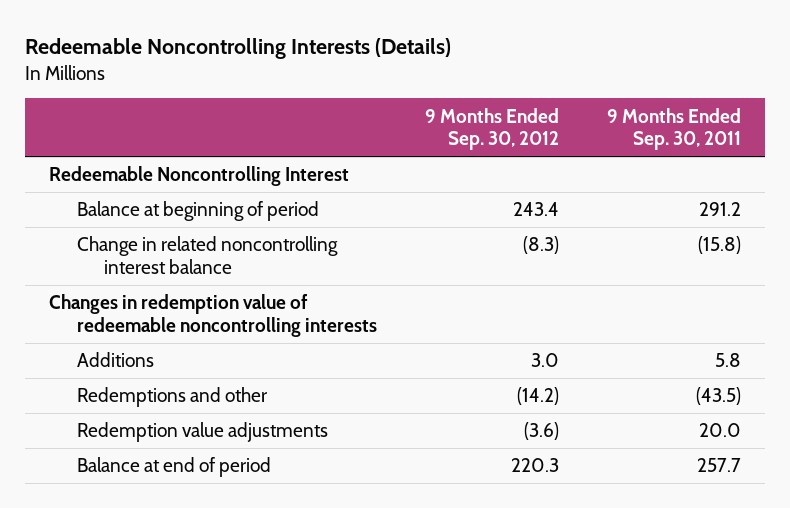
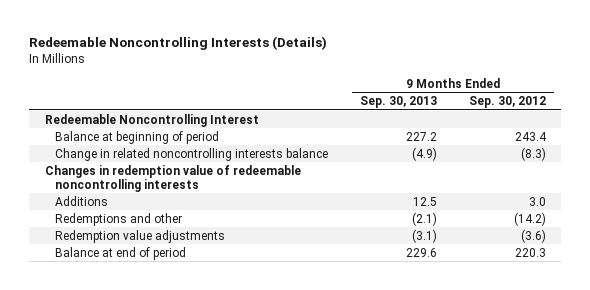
[606,107,741,151] 9 Months Ended Sep. 30, 2011 -> none
none -> [359,96,437,109] Sep. 30, 2013
[76,236,338,274] Change in related noncontrolling interest balance -> [55,147,329,161] Change in related noncontrolling interests balance

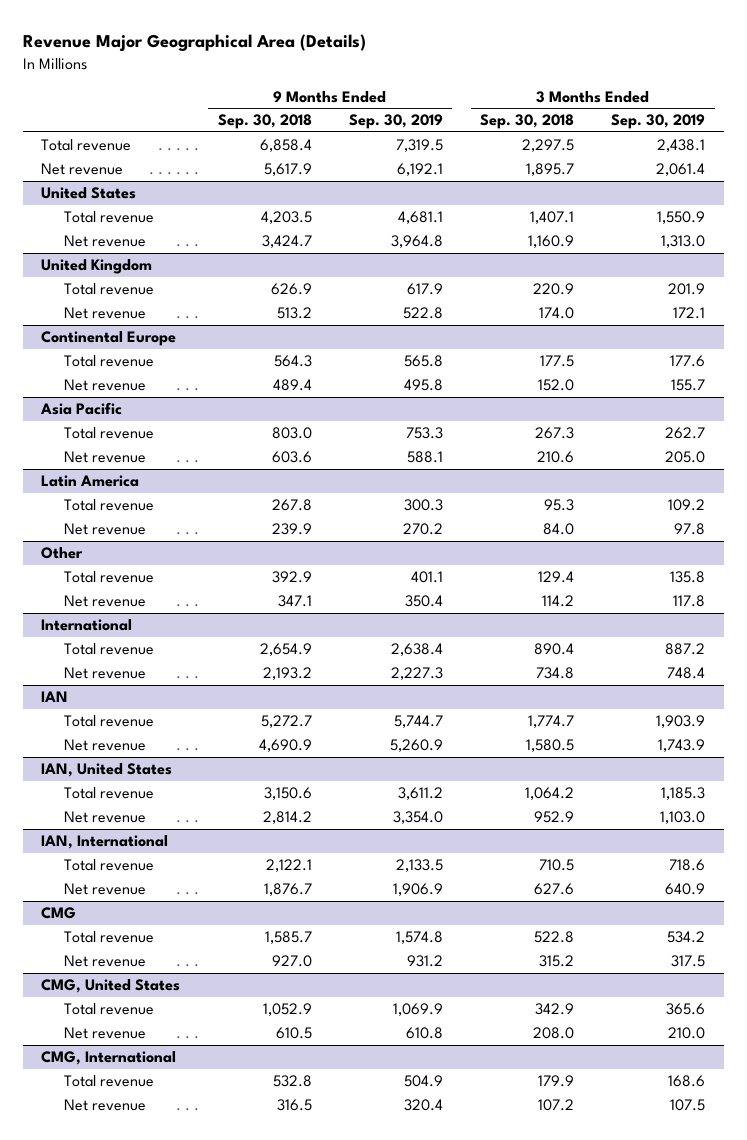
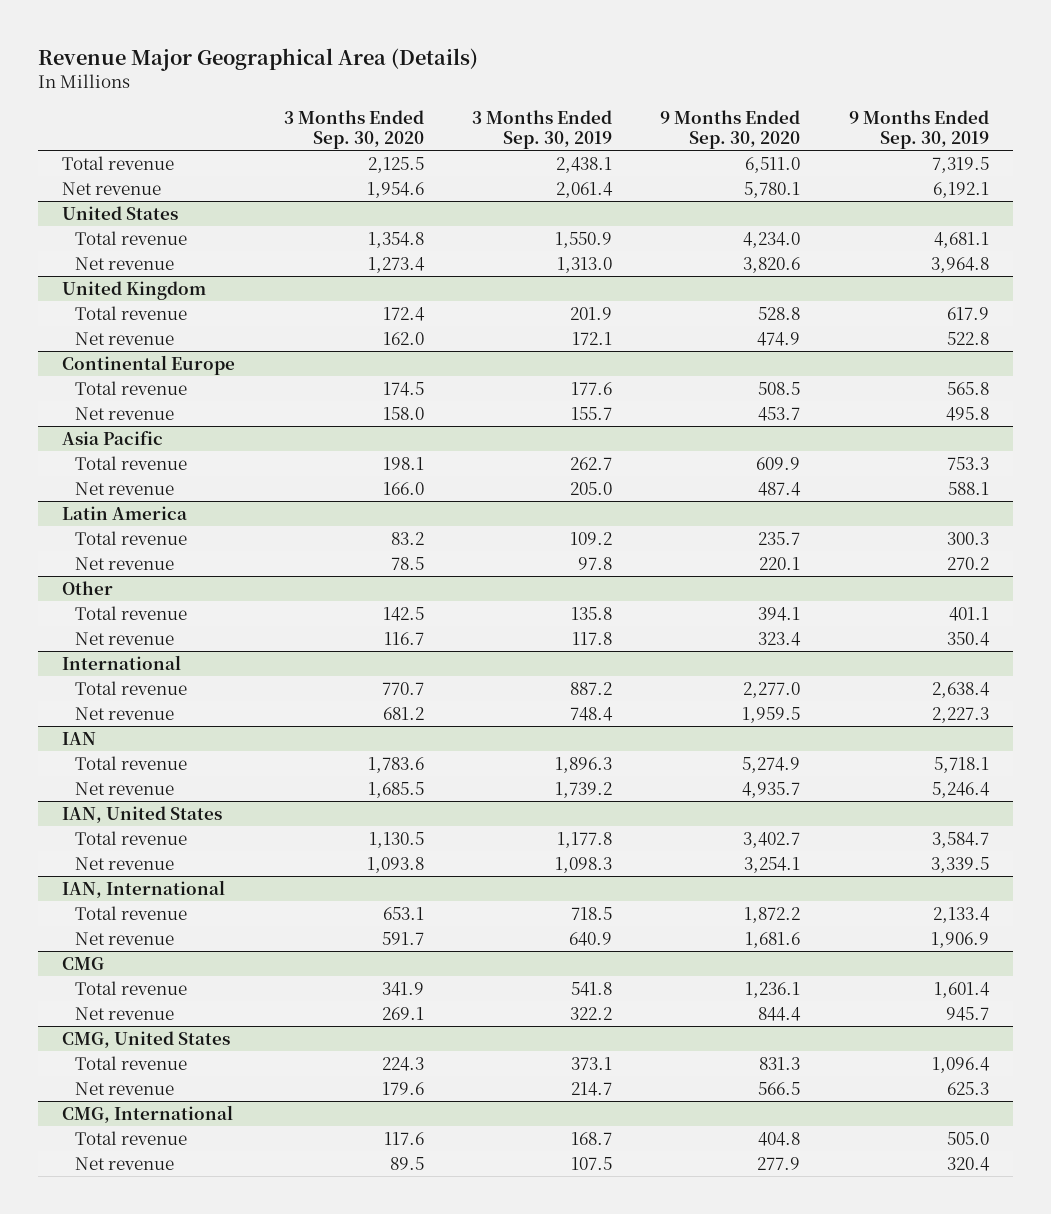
[217,114,312,130] Sep. 30, 2018 -> none
[480,114,575,130] Sep. 30, 2018 -> none
none -> [283,109,424,150] 3 Months Ended Sep. 30, 2020
none -> [660,109,801,150] 9 Months Ended Sep. 30, 2020
[393,715,443,729] 5,744.7 -> [933,756,989,773] 5,718.1
[656,715,706,729] 1,903.9 -> [554,756,612,773] 1,896.3
[389,739,443,753] 5,260.9 -> [931,781,990,798] 5,246.4
[658,739,706,753] 1,743.9 -> [554,781,612,798] 1,739.2
[397,787,443,801] 3,611.2 -> [931,831,989,848] 3,584.7
[661,787,706,801] 1,185.3 -> [556,831,612,848] 1,177.8
[392,811,443,825] 3,354.0 -> [930,856,989,873] 3,339.5
[660,811,706,825] 1,103.0 -> [554,856,612,873] 1,098.3
[395,859,443,873] 2,133.5 -> [932,906,990,923] 2,133.4
[669,859,706,872] 718.6 -> [570,906,612,920] 718.5
[395,931,443,945] 1,574.8 -> [933,981,990,998] 1,601.4
[667,931,706,944] 534.2 -> [570,981,612,996] 541.8
[406,955,443,968] 931.2 -> [945,1006,989,1021] 945.7
[671,955,706,968] 317.5 -> [569,1006,612,1020] 322.2
[392,1003,443,1017] 1,069.9 -> [931,1056,990,1073] 1,096.4
[666,1003,706,1016] 365.6 -> [570,1056,612,1070] 373.1
[405,1027,443,1040] 610.8 -> [946,1081,989,1095] 625.3
[668,1027,706,1040] 210.0 -> [570,1081,612,1096] 214.7
[403,1075,443,1088] 504.9 -> [946,1131,989,1145] 505.0
[668,1075,706,1088] 168.6 -> [570,1131,612,1145] 168.7

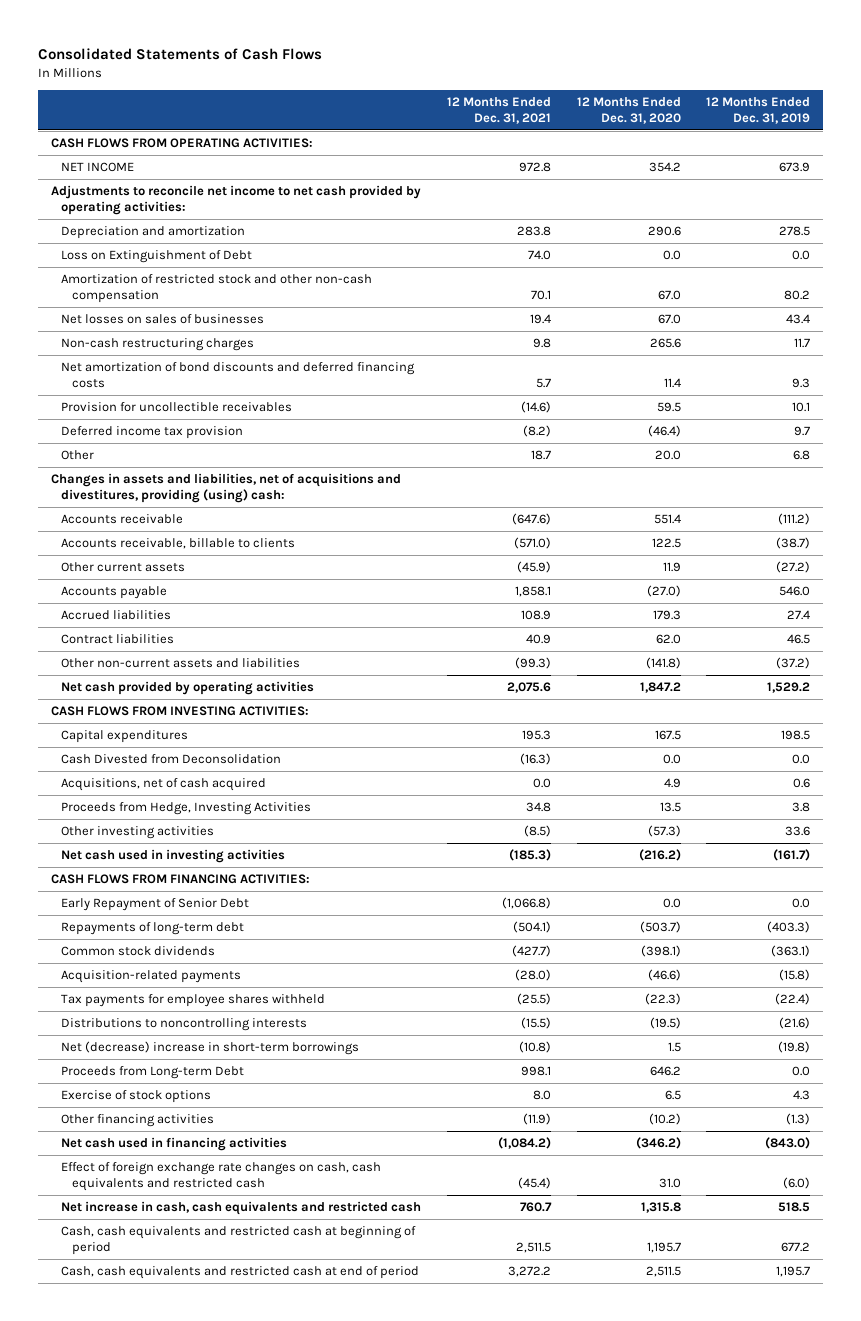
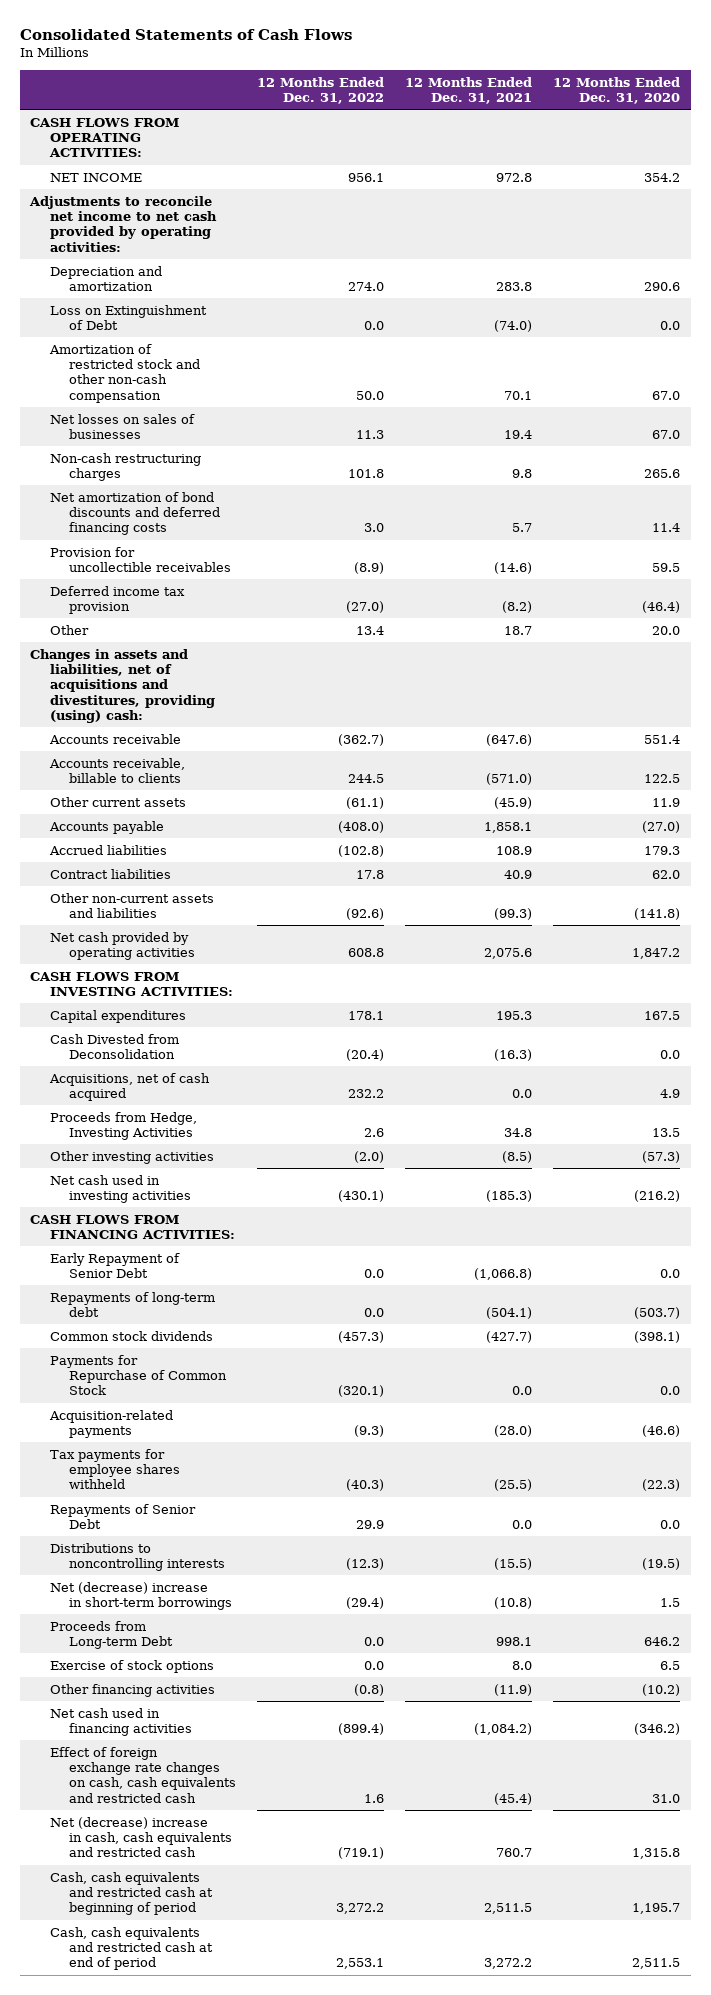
[706,97,811,124] 12 Months Ended Dec. 31, 2019 -> none
none -> [257,76,385,105] 12 Months Ended Dec. 31, 2022
[527,250,551,261] 74.0 -> [494,319,533,332] (74.0)
none -> [49,1354,228,1396] Payments for Repurchase of Common Stock
none -> [49,1503,196,1529] Repayments of Senior Debt
[61,1201,422,1216] Net increase in cash, cash equivalents and restricted cash -> [49,1816,233,1858] Net (decrease) increase in cash, cash equivalents and restricted cash

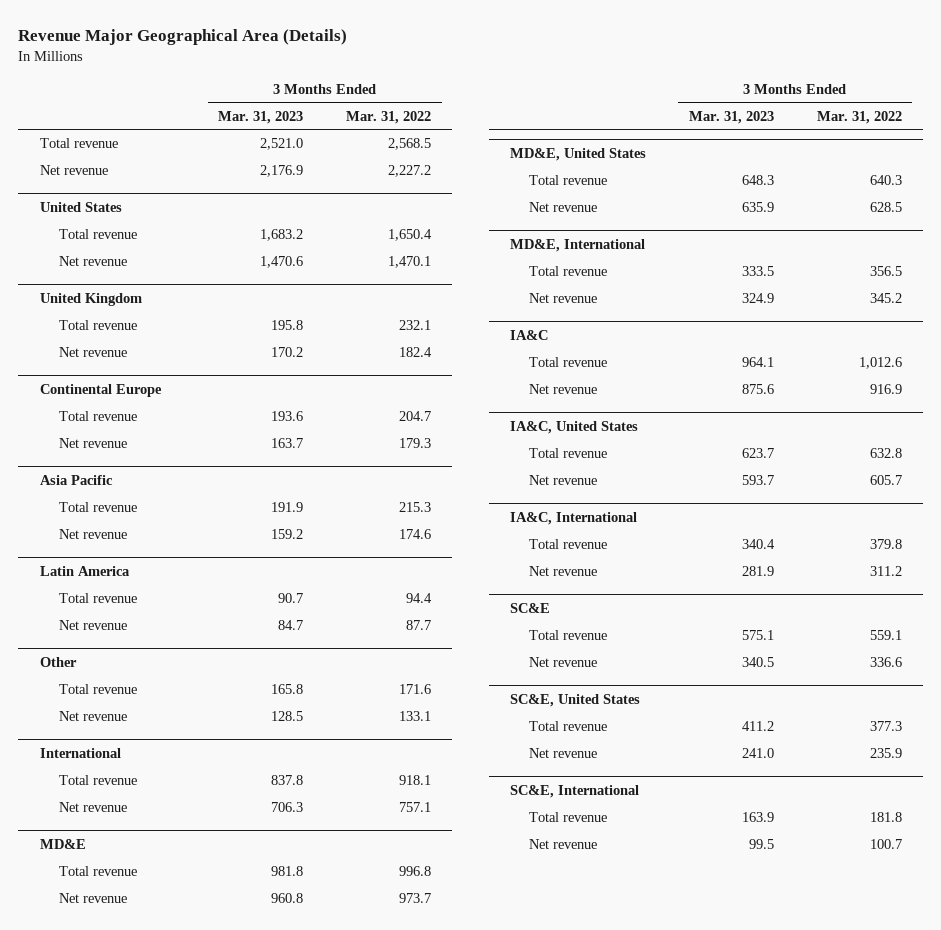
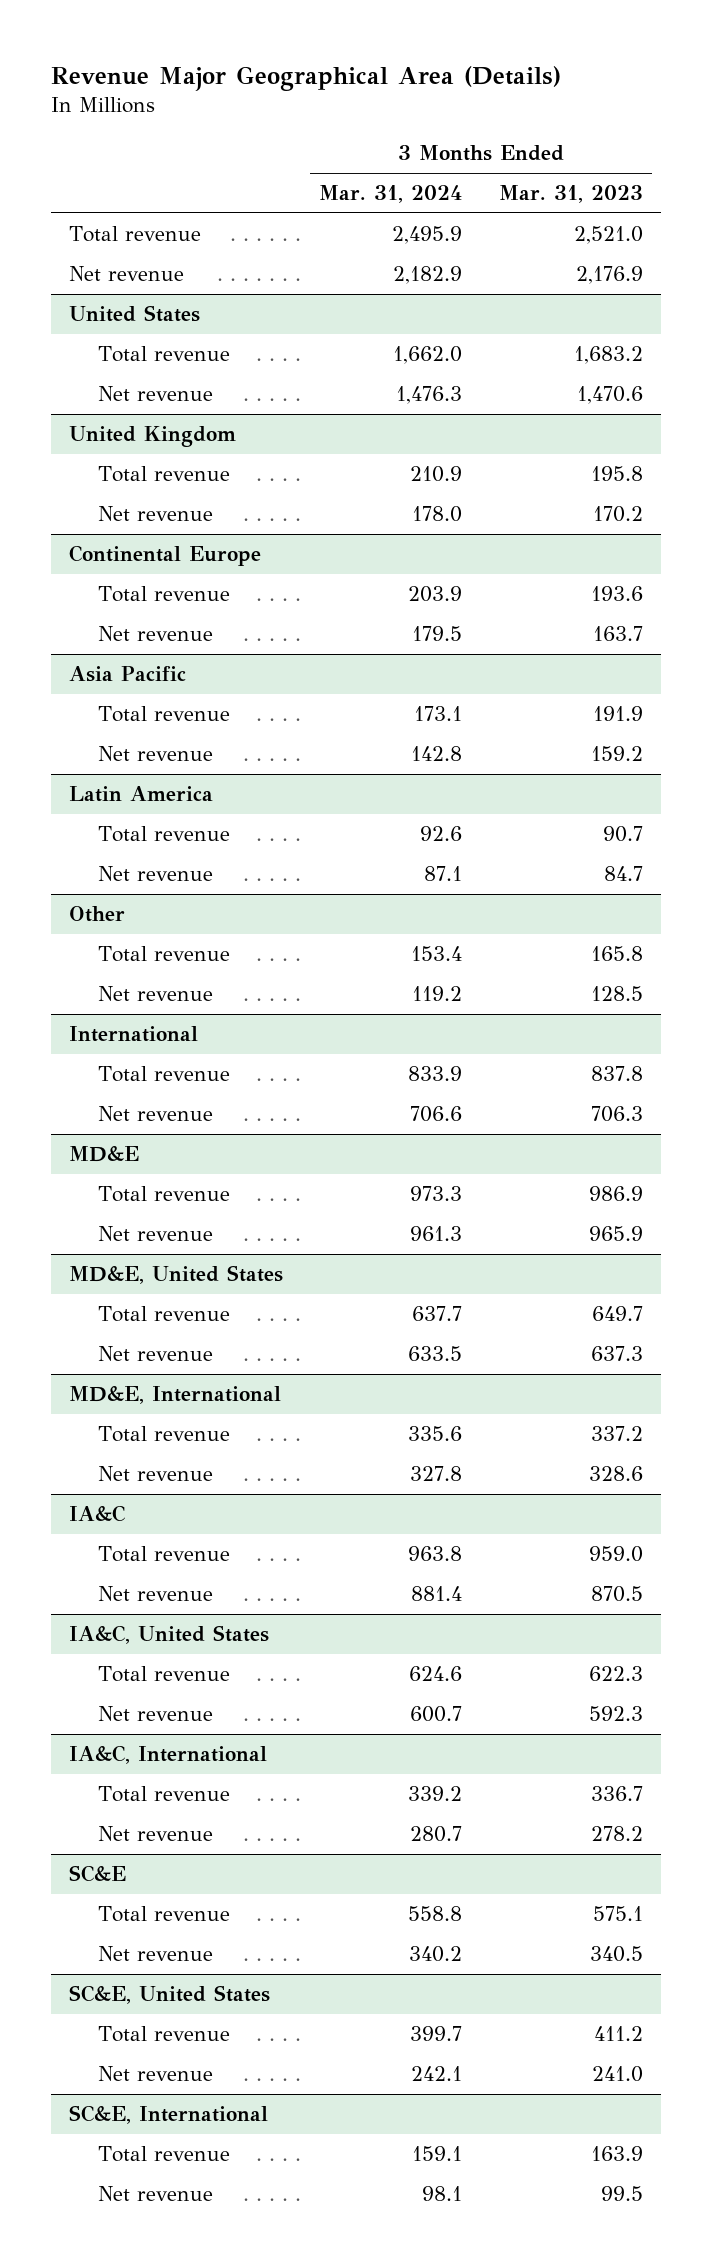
[345,110,431,124] Mar. 31, 2022 -> none
none -> [319,185,463,204] Mar. 31, 2024
[271,866,304,877] 981.8 -> [588,1186,643,1202] 986.9
[271,893,304,904] 960.8 -> [588,1226,643,1242] 965.9
[741,175,774,186] 648.3 -> [591,1306,643,1322] 649.7
[741,202,774,213] 635.9 -> [590,1346,643,1362] 637.3
[741,266,774,277] 333.5 -> [590,1426,643,1442] 337.2
[741,293,774,304] 324.9 -> [588,1466,643,1482] 328.6
[741,357,774,368] 964.1 -> [588,1546,643,1563] 959.0
[741,384,774,395] 875.6 -> [590,1586,643,1603] 870.5
[741,448,774,459] 623.7 -> [588,1666,643,1682] 622.3
[741,475,774,486] 593.7 -> [588,1706,643,1722] 592.3
[741,539,775,550] 340.4 -> [590,1786,643,1802] 336.7
[741,566,774,577] 281.9 -> [590,1826,643,1842] 278.2

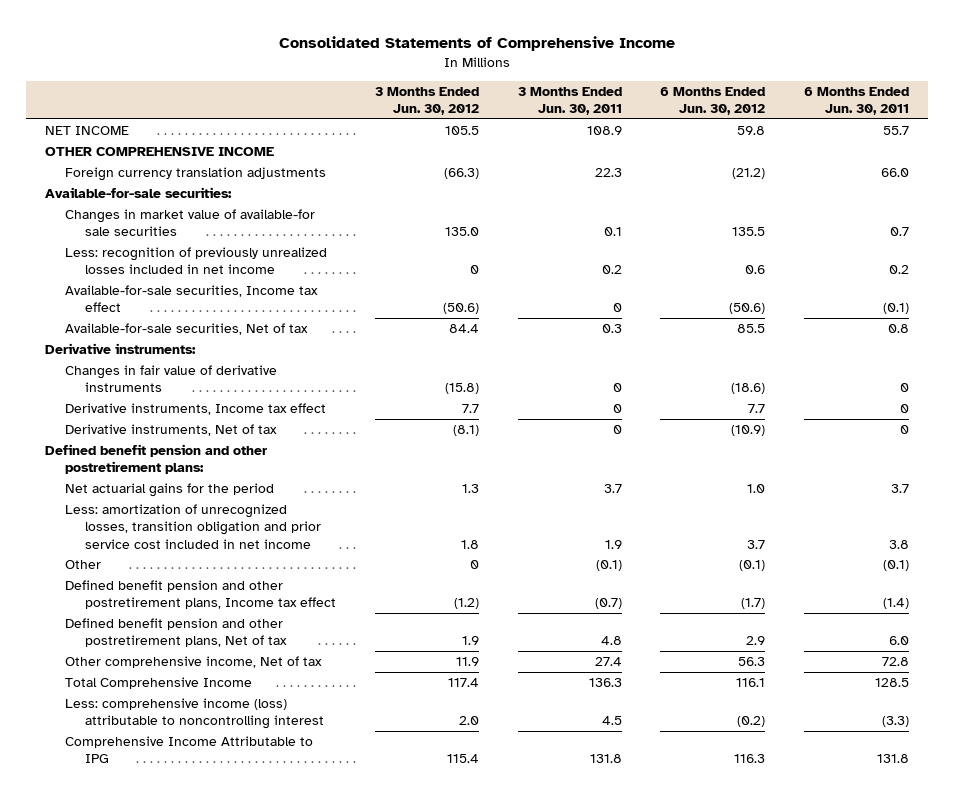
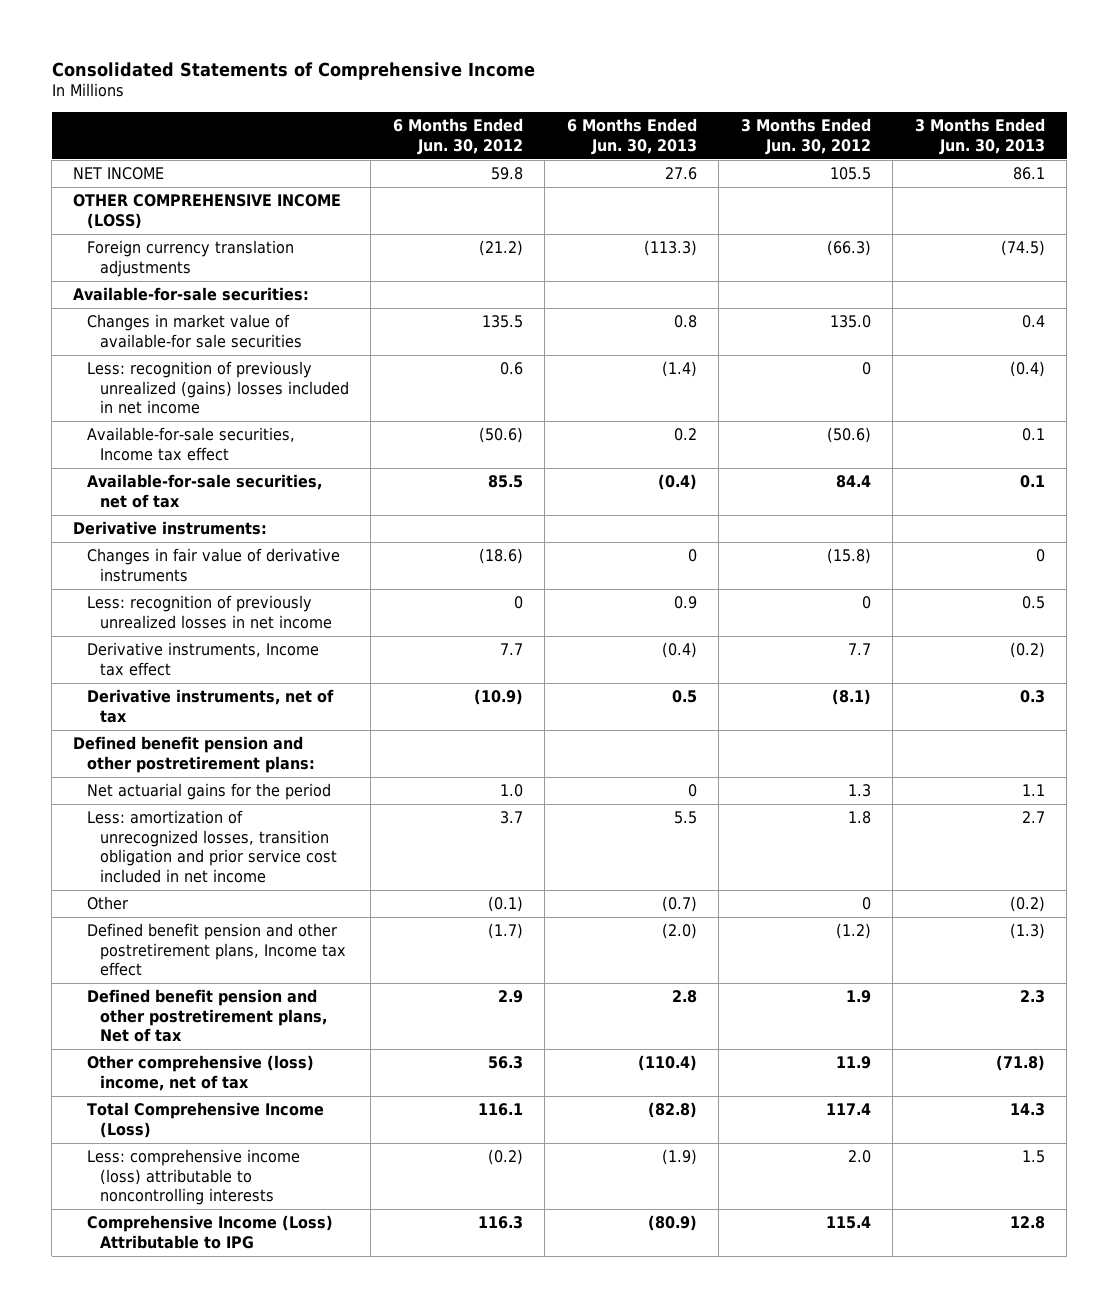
[517,86,622,116] 3 Months Ended Jun. 30, 2011 -> none
[803,86,909,116] 6 Months Ended Jun. 30, 2011 -> none
none -> [566,118,697,155] 6 Months Ended Jun. 30, 2013
none -> [914,118,1045,155] 3 Months Ended Jun. 30, 2013
[45,147,275,157] OTHER COMPREHENSIVE INCOME -> [73,194,342,229] OTHER COMPREHENSIVE INCOME (LOSS)
[65,247,328,275] Less: recognition of previously unrealized losses included in net income -> [86,361,350,415] Less: recognition of previously unrealized (gains) losses included in net income
[65,323,309,336] Available-for-sale securities, Net of tax -> [86,474,322,508] Available-for-sale securities, net of tax
none -> [86,595,333,629] Less: recognition of previously unrealized losses in net income
[65,424,278,437] Derivative instruments, Net of tax -> [86,689,334,723] Derivative instruments, net of tax
[65,656,323,669] Other comprehensive income, Net of tax -> [86,1055,314,1091] Other comprehensive (loss) income, net of tax
[65,677,253,690] Total Comprehensive Income -> [86,1102,324,1138] Total Comprehensive Income (Loss)
[65,698,325,730] Less: comprehensive income (loss) attributable to noncontrolling interest -> [86,1149,300,1206] Less: comprehensive income (loss) attributable to noncontrolling interests
[65,736,314,764] Comprehensive Income Attributable to IPG -> [86,1215,333,1249] Comprehensive Income (Loss) Attributable to IPG

